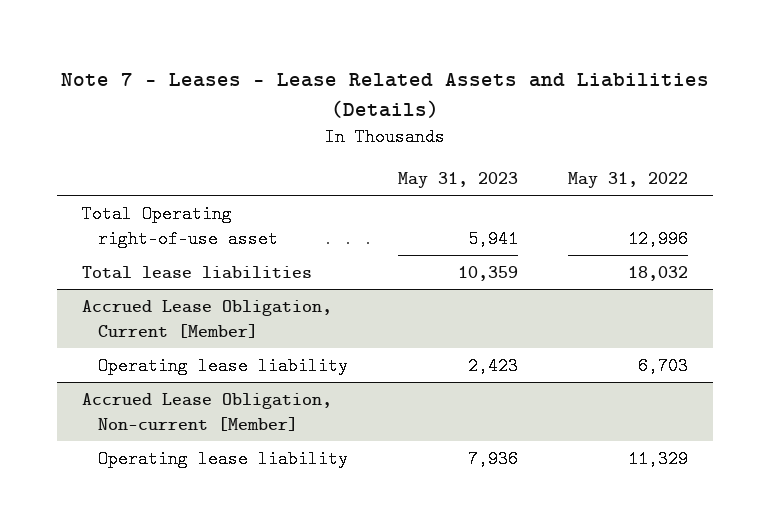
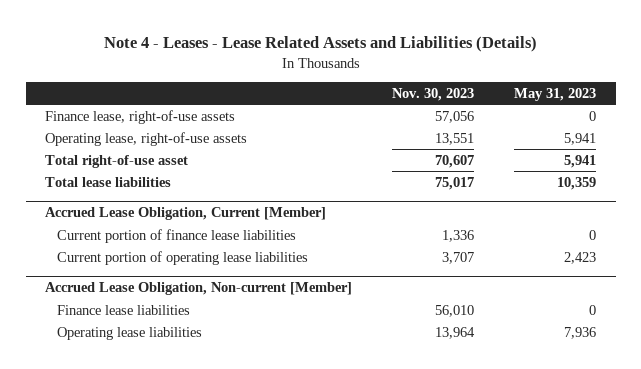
[60,73,709,119] Note 7 - Leases - Lease Related Assets and Liabilities (Details) -> [103,36,537,53] Note 4 - Leases - Lease Related Assets and Liabilities (Details)
[567,172,688,189] May 31, 2022 -> none
none -> [392,87,475,101] Nov. 30, 2023
none -> [45,109,236,124] Finance lease, right-of-use assets
[81,204,278,248] Total Operating right-of-use asset -> [45,131,248,146] Operating lease, right-of-use assets
none -> [45,154,189,168] Total right-of-use asset
none -> [57,228,297,243] Current portion of finance lease liabilities
[97,356,348,375] Operating lease liability -> [57,250,309,265] Current portion of operating lease liabilities
none -> [57,304,191,315] Finance lease liabilities
[97,449,348,468] Operating lease liability -> [57,326,203,340] Operating lease liabilities

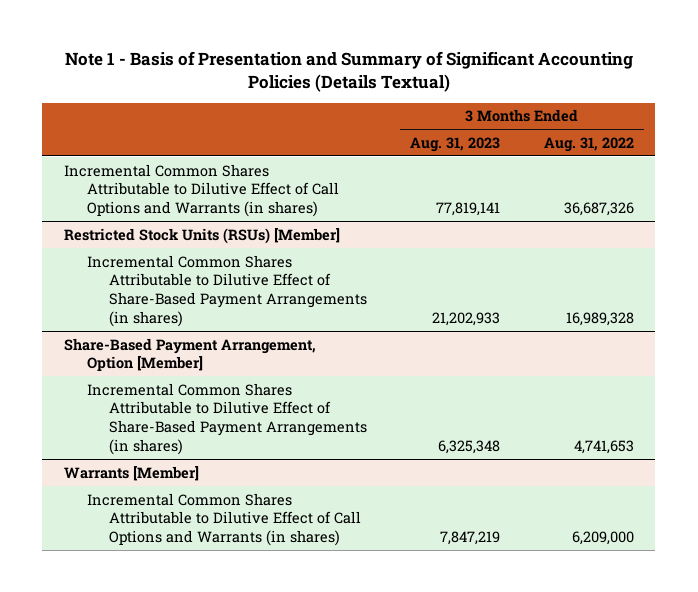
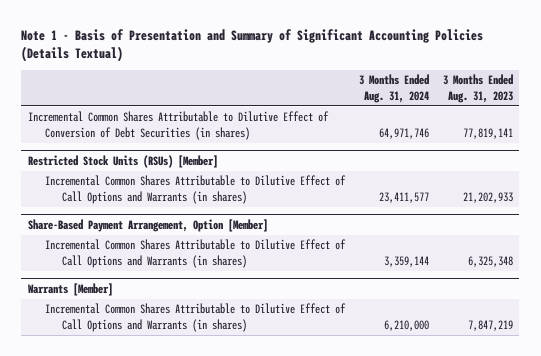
[543,136,634,152] Aug. 31, 2022 -> none
none -> [358,74,429,103] 3 Months Ended Aug. 31, 2024
[64,163,339,218] Incremental Common Shares Attributable to Dilutive Effect of Call Options and Warrants (in shares) -> [28,111,330,140] Incremental Common Shares Attributable to Dilutive Effect of Conversion of Debt Securities (in shares)
[86,254,368,327] Incremental Common Shares Attributable to Dilutive Effect of Share-Based Payment Arrangements (in shares) -> [44,175,346,204] Incremental Common Shares Attributable to Dilutive Effect of Call Options and Warrants (in shares)
[86,382,368,455] Incremental Common Shares Attributable to Dilutive Effect of Share-Based Payment Arrangements (in shares) -> [44,239,346,268] Incremental Common Shares Attributable to Dilutive Effect of Call Options and Warrants (in shares)

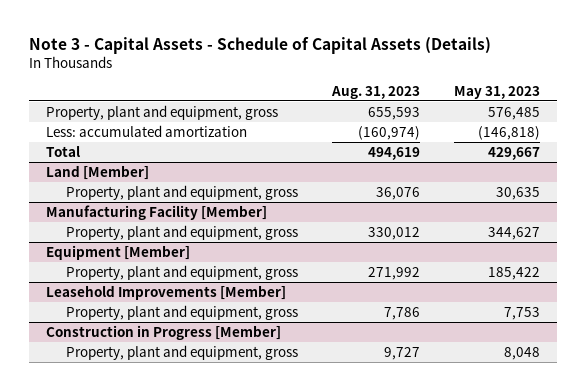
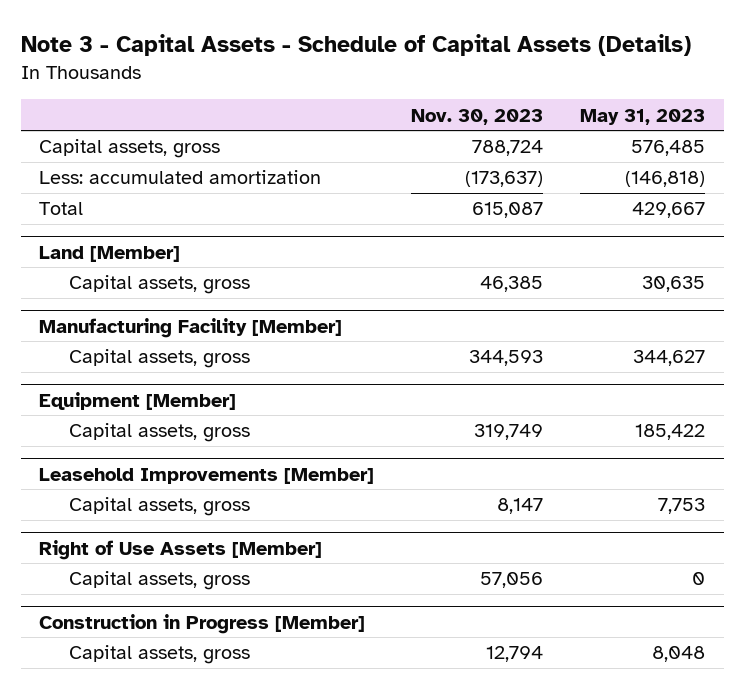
[331,85,421,99] Aug. 31, 2023 -> none
none -> [411,108,544,125] Nov. 30, 2023
[45,104,278,120] Property, plant and equipment, gross -> [39,139,221,159] Capital assets, gross
[65,184,298,200] Property, plant and equipment, gross -> [69,275,251,295] Capital assets, gross
[65,224,298,240] Property, plant and equipment, gross -> [69,349,251,369] Capital assets, gross
[65,264,298,280] Property, plant and equipment, gross -> [69,423,251,443] Capital assets, gross
[65,304,298,320] Property, plant and equipment, gross -> [69,497,251,517] Capital assets, gross
none -> [39,539,323,560] Right of Use Assets [Member]
none -> [69,571,251,591] Capital assets, gross
[65,344,298,360] Property, plant and equipment, gross -> [69,645,251,665] Capital assets, gross

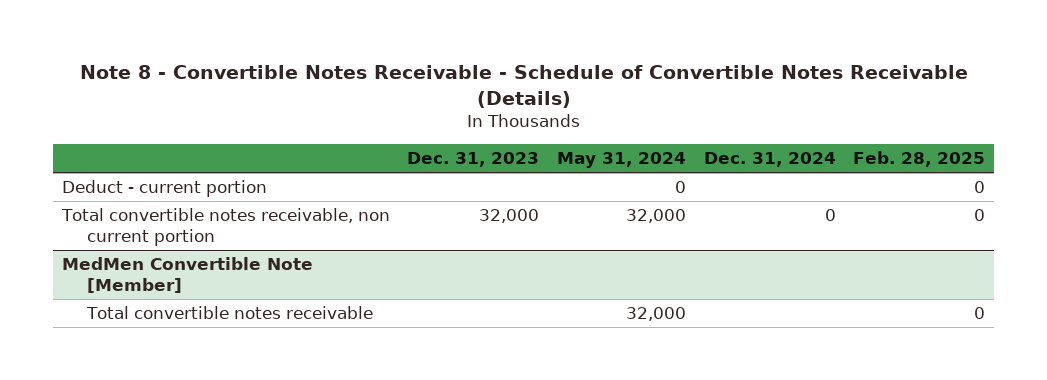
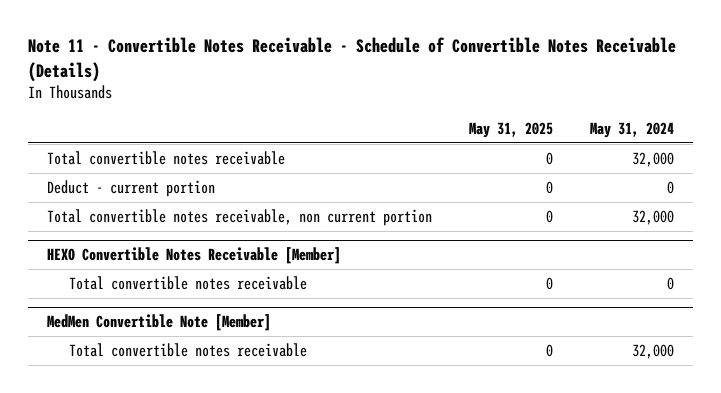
[79,65,968,108] Note 8 - Convertible Notes Receivable - Schedule of Convertible Notes Receivable (Details) -> [27,37,676,82] Note 11 - Convertible Notes Receivable - Schedule of Convertible Notes Receivable (Details)
[407,152,540,168] Dec. 31, 2023 -> none
[703,152,836,168] Dec. 31, 2024 -> none
[853,151,986,168] Feb. 28, 2025 -> none
none -> [468,121,553,138] May 31, 2025
none -> [46,151,285,166] Total convertible notes receivable
none -> [46,247,341,265] HEXO Convertible Notes Receivable [Member]
none -> [68,276,307,291] Total convertible notes receivable

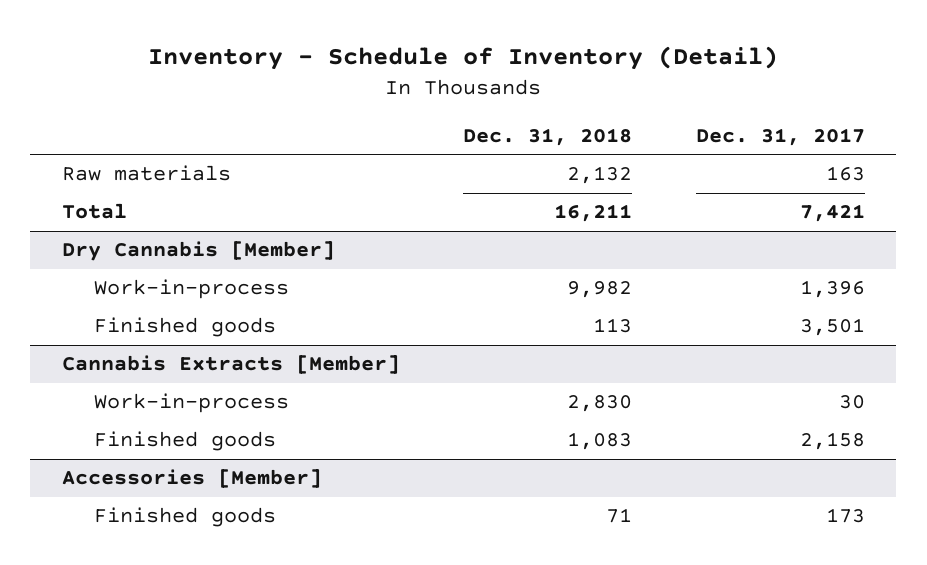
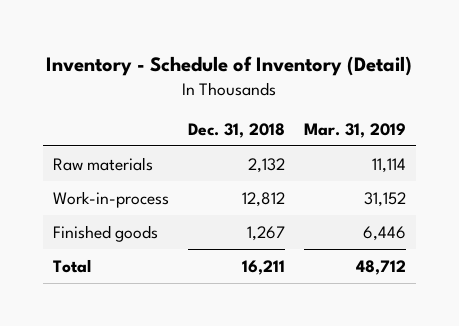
[695,127,865,146] Dec. 31, 2017 -> none
none -> [304,122,407,138] Mar. 31, 2019
none -> [52,190,169,208] Work-in-process
none -> [52,224,158,242] Finished goods
[61,241,335,262] Dry Cannabis [Member] -> none
[94,279,290,300] Work-in-process -> none
[94,317,277,338] Finished goods -> none
[61,355,400,375] Cannabis Extracts [Member] -> none
[94,393,290,414] Work-in-process -> none
[94,431,277,452] Finished goods -> none
[61,469,322,489] Accessories [Member] -> none
[94,507,277,528] Finished goods -> none

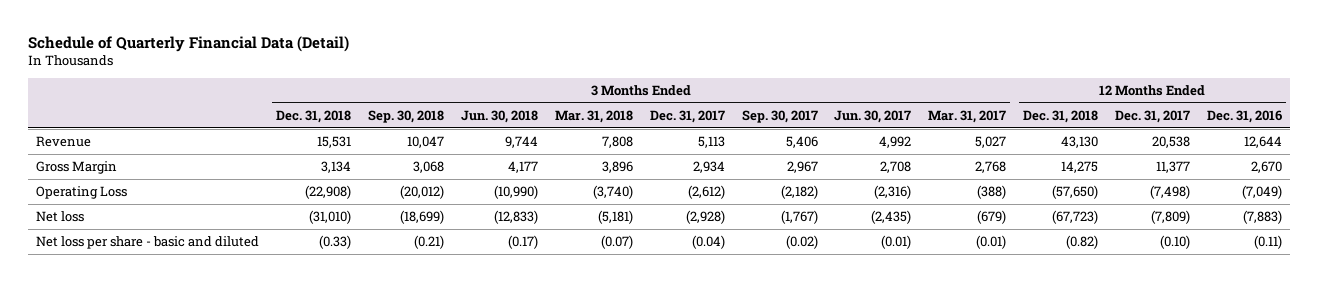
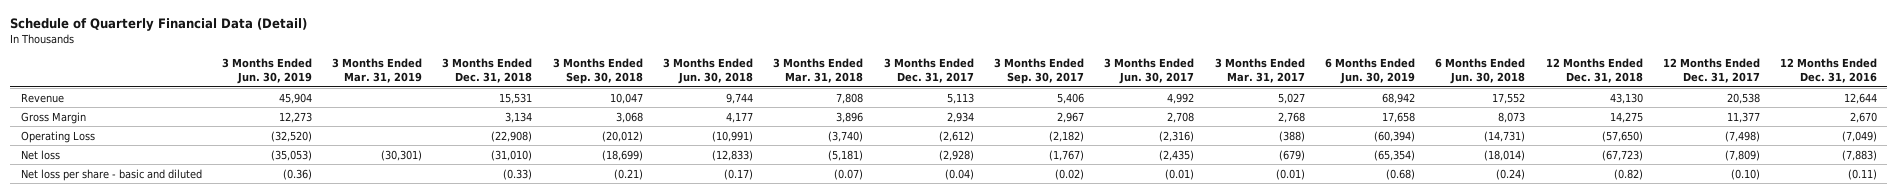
none -> [221,58,312,85] 3 Months Ended Jun. 30, 2019
none -> [332,58,423,84] 3 Months Ended Mar. 31, 2019
none -> [1324,58,1415,85] 6 Months Ended Jun. 30, 2019
none -> [1435,58,1526,85] 6 Months Ended Jun. 30, 2018
[494,185,539,200] (10,990) -> [712,130,754,142] (10,991)

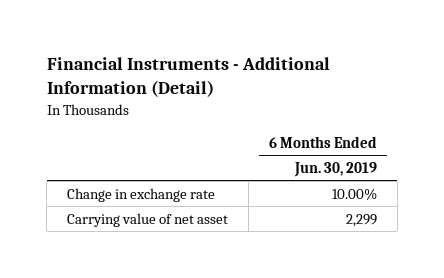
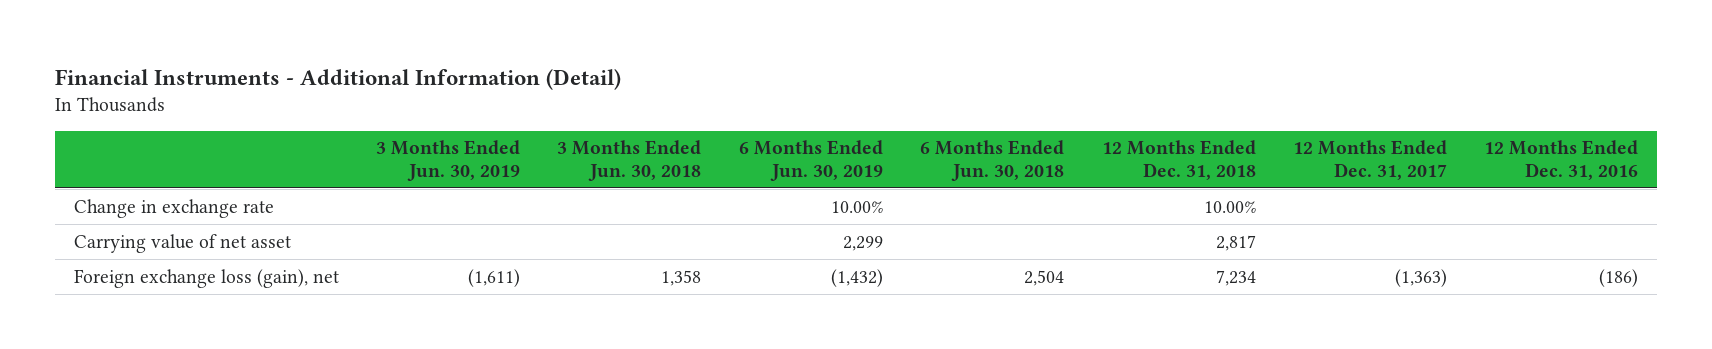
none -> [375,140,520,181] 3 Months Ended Jun. 30, 2019
none -> [557,140,702,181] 3 Months Ended Jun. 30, 2018
none -> [920,140,1065,181] 6 Months Ended Jun. 30, 2018
none -> [1101,140,1256,180] 12 Months Ended Dec. 31, 2018
none -> [1292,140,1447,180] 12 Months Ended Dec. 31, 2017
none -> [1484,140,1639,180] 12 Months Ended Dec. 31, 2016
none -> [73,268,339,288] Foreign exchange loss (gain), net

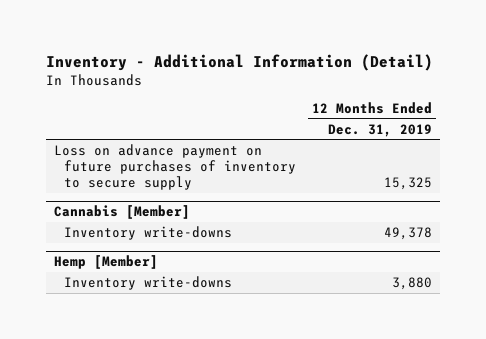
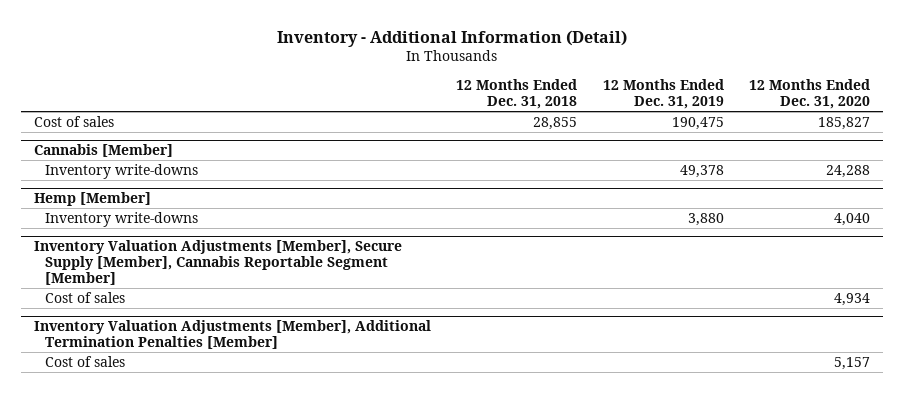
none -> [456,79,578,110] 12 Months Ended Dec. 31, 2018
none -> [749,79,871,110] 12 Months Ended Dec. 31, 2020
[53,144,297,191] Loss on advance payment on future purchases of inventory to secure supply -> none
none -> [33,115,114,127] Cost of sales
none -> [33,239,402,286] Inventory Valuation Adjustments [Member], Secure Supply [Member], Cannabis Reportable Segment [Member]
none -> [45,291,126,303] Cost of sales
none -> [33,319,431,350] Inventory Valuation Adjustments [Member], Additional Termination Penalties [Member]
none -> [45,355,126,367] Cost of sales

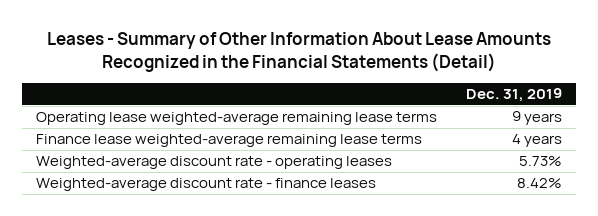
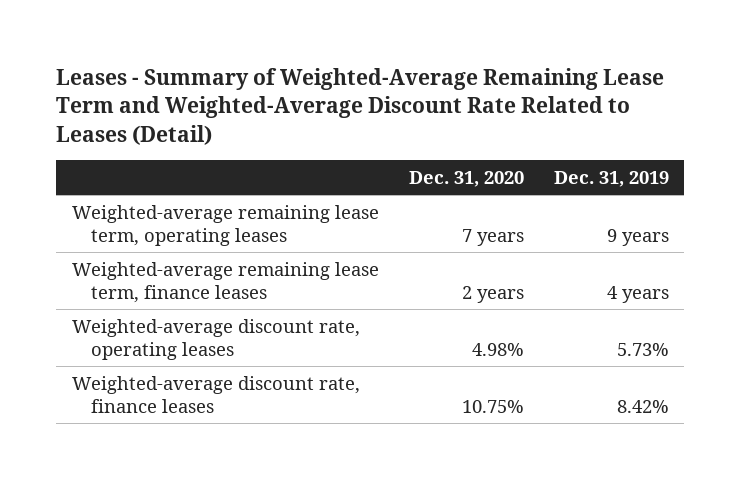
[46,32,551,73] Leases - Summary of Other Information About Lease Amounts Recognized in the Financial Statements (Detail) -> [56,67,665,146] Leases - Summary of Weighted-Average Remaining Lease Term and Weighted-Average Discount Rate Related to Leases (Detail)
none -> [408,170,524,187] Dec. 31, 2020
[36,112,438,126] Operating lease weighted-average remaining lease terms -> [71,204,379,247] Weighted-average remaining lease term, operating leases
[36,134,423,148] Finance lease weighted-average remaining lease terms -> [71,261,379,304] Weighted-average remaining lease term, finance leases
[36,156,393,170] Weighted-average discount rate - operating leases -> [71,318,360,361] Weighted-average discount rate, operating leases
[36,178,377,192] Weighted-average discount rate - finance leases -> [71,375,360,414] Weighted-average discount rate, finance leases

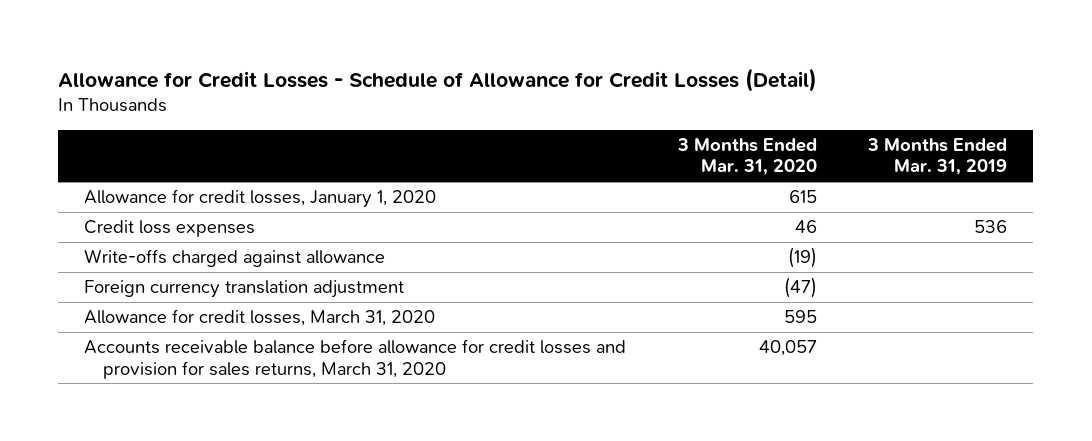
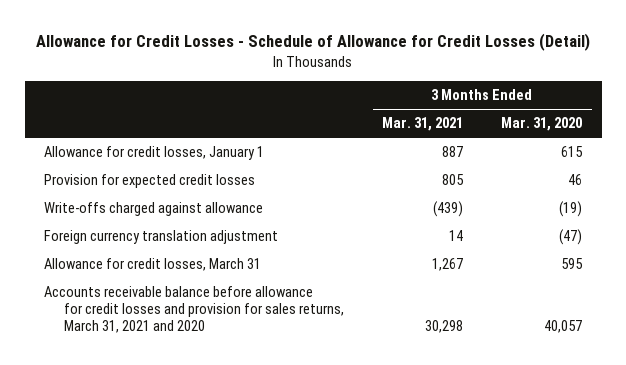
[867,137,1008,176] 3 Months Ended Mar. 31, 2019 -> none
none -> [382,117,464,132] Mar. 31, 2021
[84,189,437,209] Allowance for credit losses, January 1, 2020 -> [43,146,264,161] Allowance for credit losses, January 1
[84,220,256,238] Credit loss expenses -> [43,174,255,189] Provision for expected credit losses
[84,309,436,327] Allowance for credit losses, March 31, 2020 -> [43,258,261,272] Allowance for credit losses, March 31
[84,339,627,379] Accounts receivable balance before allowance for credit losses and provision for sales returns, March 31, 2020 -> [43,286,345,334] Accounts receivable balance before allowance for credit losses and provision for sales returns, March 31, 2021 and 2020

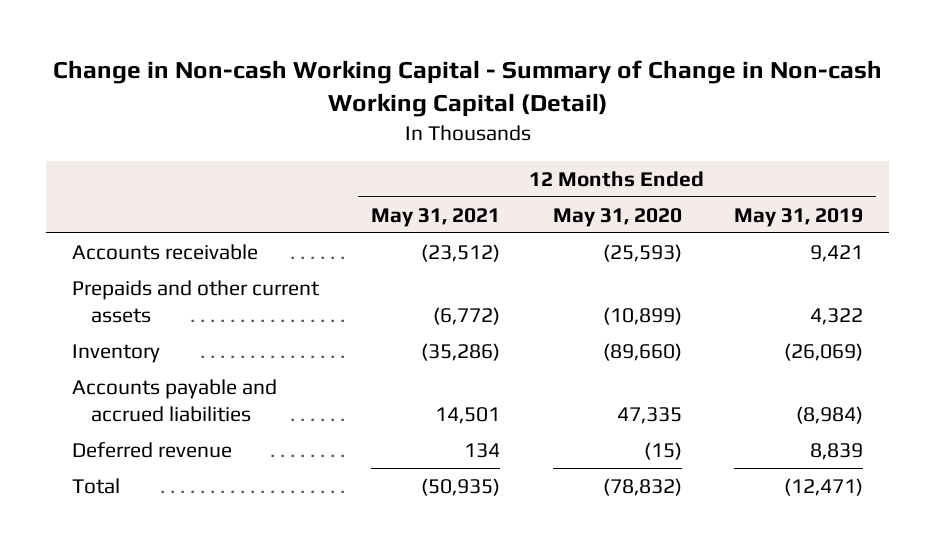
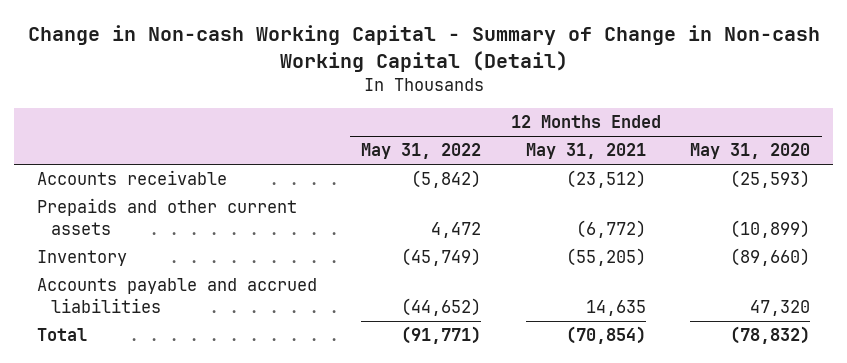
[734,207,864,227] May 31, 2019 -> none
none -> [361,143,482,160] May 31, 2022
[71,441,232,458] Deferred revenue -> none
[421,342,501,361] (35,286) -> [565,248,646,267] (55,205)
[435,406,501,424] 14,501 -> [585,300,646,317] 14,635
[616,406,682,424] 47,335 -> [750,300,811,317] 47,320
[421,477,501,496] (50,935) -> [565,326,646,345] (70,854)

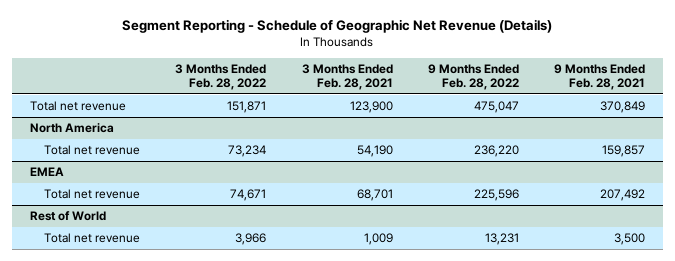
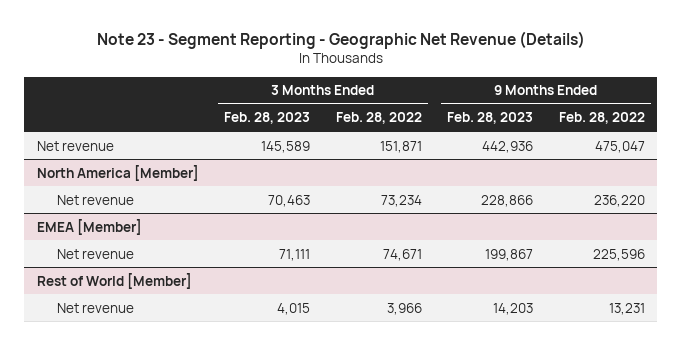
[122,19,553,34] Segment Reporting - Schedule of Geographic Net Revenue (Details) -> [96,30,585,49] Note 23 - Segment Reporting - Geographic Net Revenue (Details)
[301,64,393,91] 3 Months Ended Feb. 28, 2021 -> none
[554,64,646,91] 9 Months Ended Feb. 28, 2021 -> none
none -> [224,112,311,125] Feb. 28, 2023
none -> [447,112,534,125] Feb. 28, 2023
[29,101,126,112] Total net revenue -> [36,140,114,151] Net revenue
[29,123,114,134] North America -> [36,164,199,181] North America [Member]
[43,145,140,156] Total net revenue -> [57,194,135,205] Net revenue
[29,167,64,177] EMEA -> [36,218,142,235] EMEA [Member]
[43,189,140,200] Total net revenue -> [57,248,135,259] Net revenue
[29,211,106,222] Rest of World -> [36,272,192,289] Rest of World [Member]
[43,233,140,244] Total net revenue -> [57,302,135,313] Net revenue

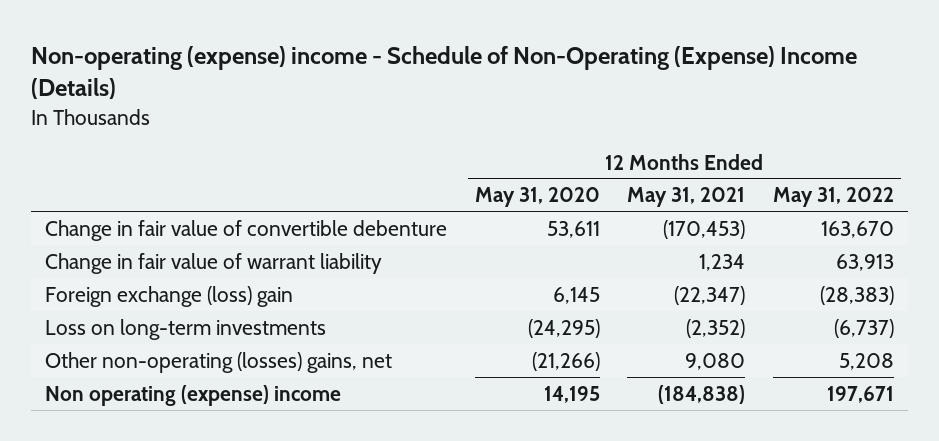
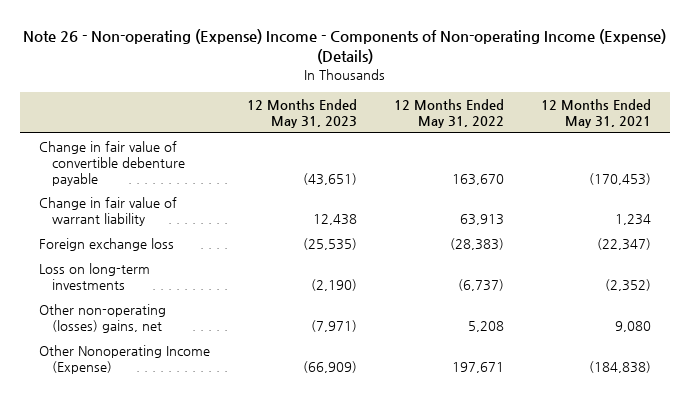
[31,45,858,100] Non-operating (expense) income - Schedule of Non-Operating (Expense) Income (Details) -> [22,28,666,65] Note 26 - Non-operating (Expense) Income - Components of Non-operating Income (Expense) (Details)
[474,187,600,208] May 31, 2020 -> none
none -> [246,99,357,128] 12 Months Ended May 31, 2023
[44,219,447,241] Change in fair value of convertible debenture -> [38,141,185,186] Change in fair value of convertible debenture payable
[44,285,293,307] Foreign exchange (loss) gain -> [38,238,174,252] Foreign exchange loss
[44,384,341,406] Non operating (expense) income -> [38,345,210,374] Other Nonoperating Income (Expense)

